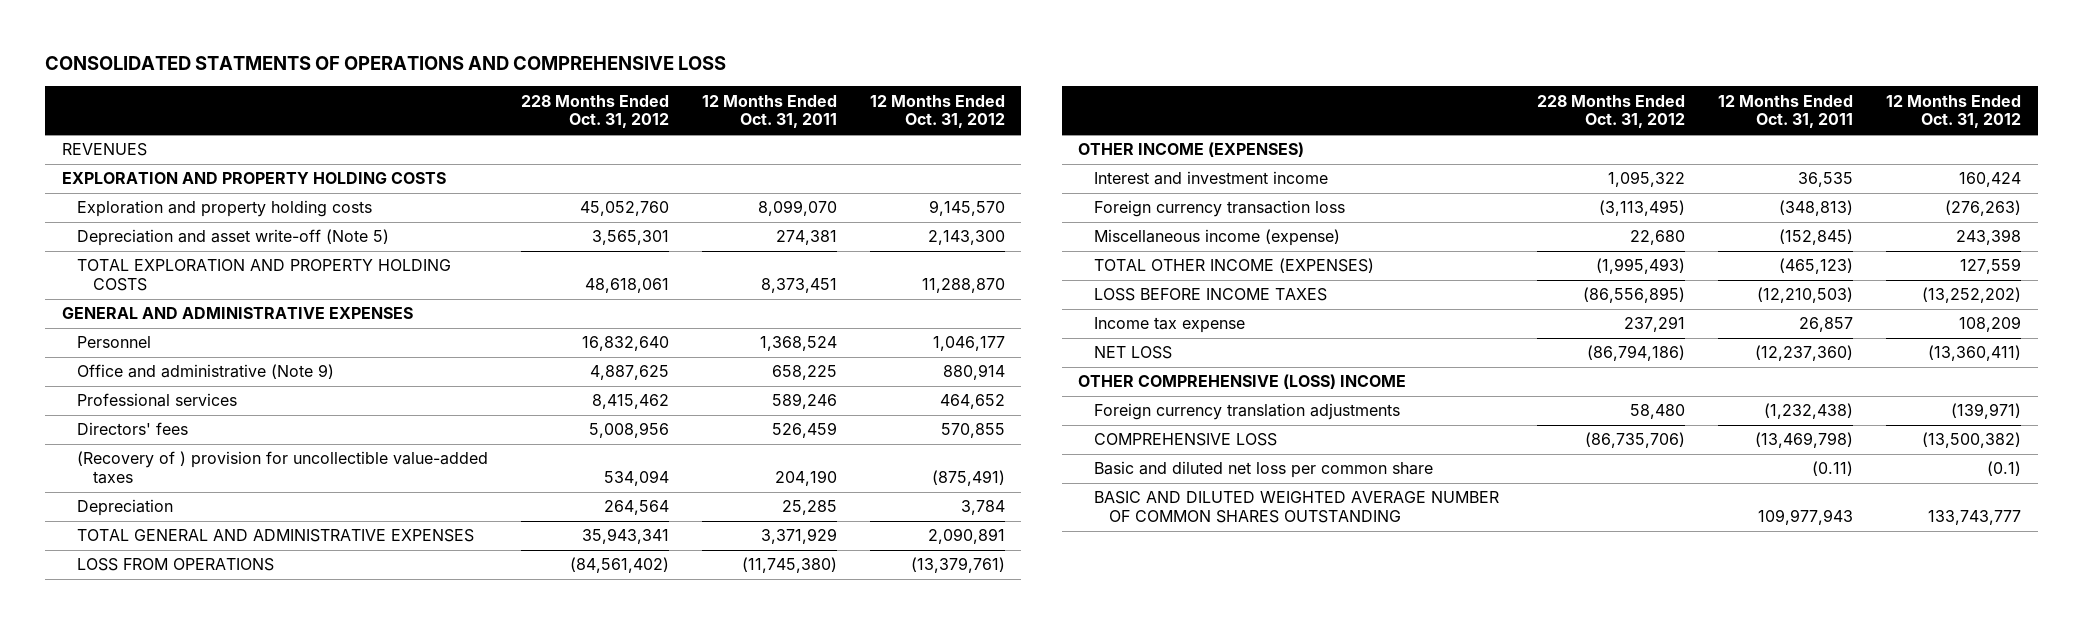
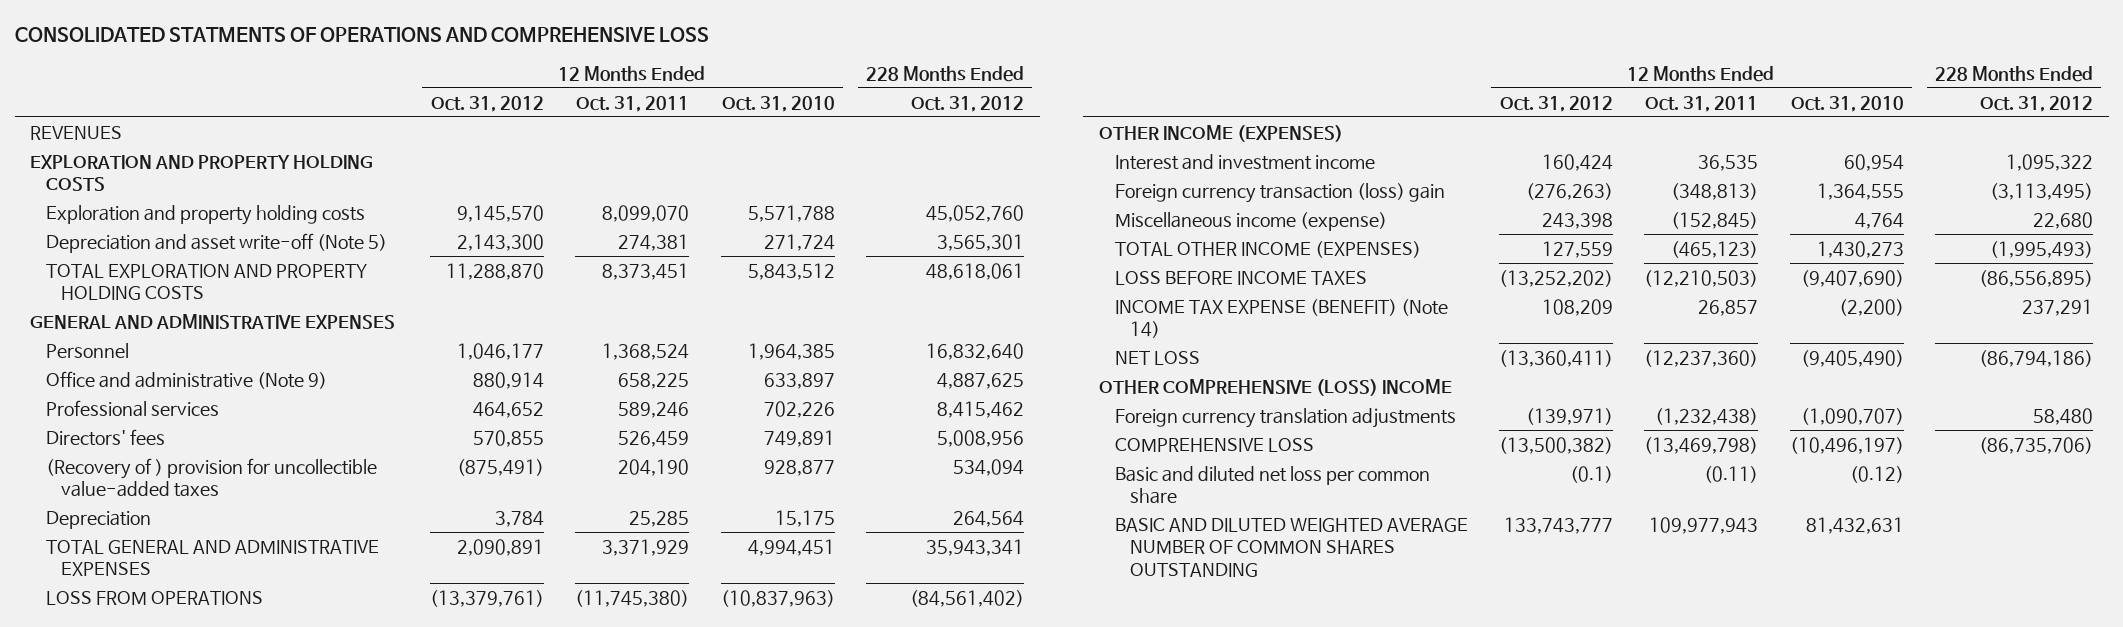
none -> [721,95,835,112] Oct. 31, 2010
[1093,200,1345,218] Foreign currency transaction loss -> [1114,182,1445,203] Foreign currency transaction (loss) gain
[1093,317,1245,334] Income tax expense -> [1114,298,1448,339] INCOME TAX EXPENSE (BENEFIT) (Note 14)

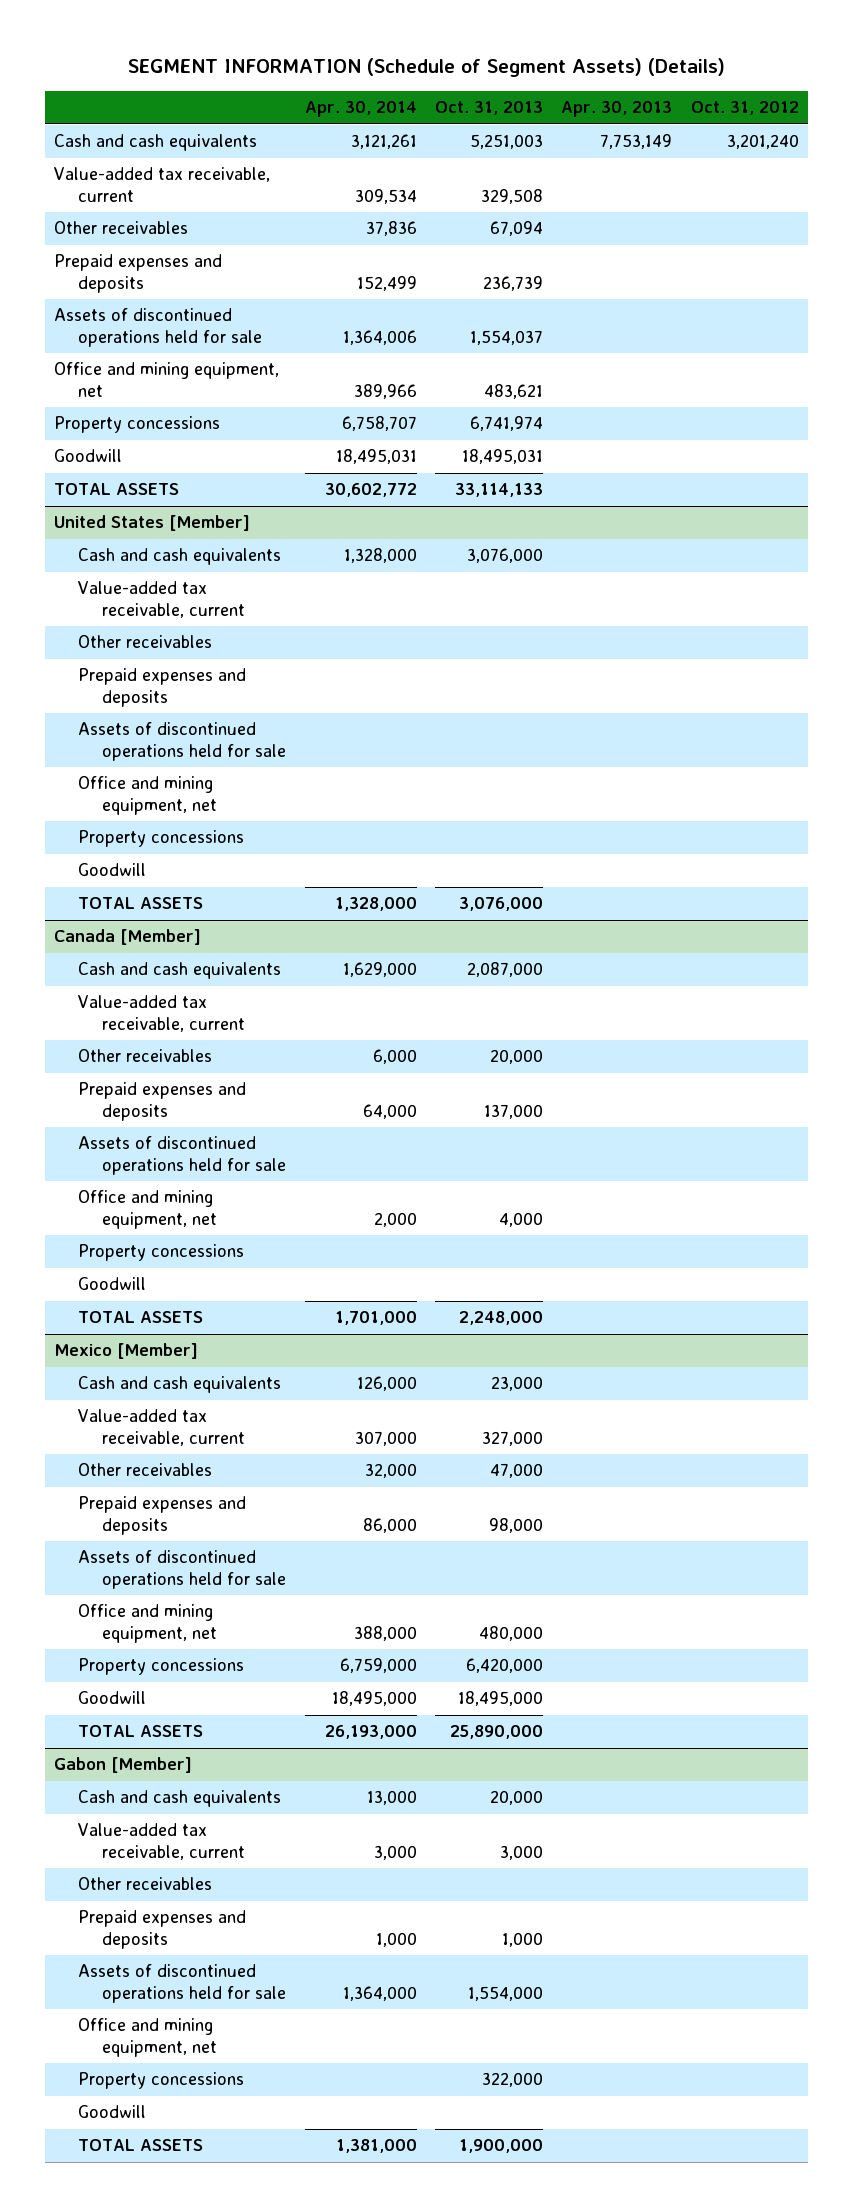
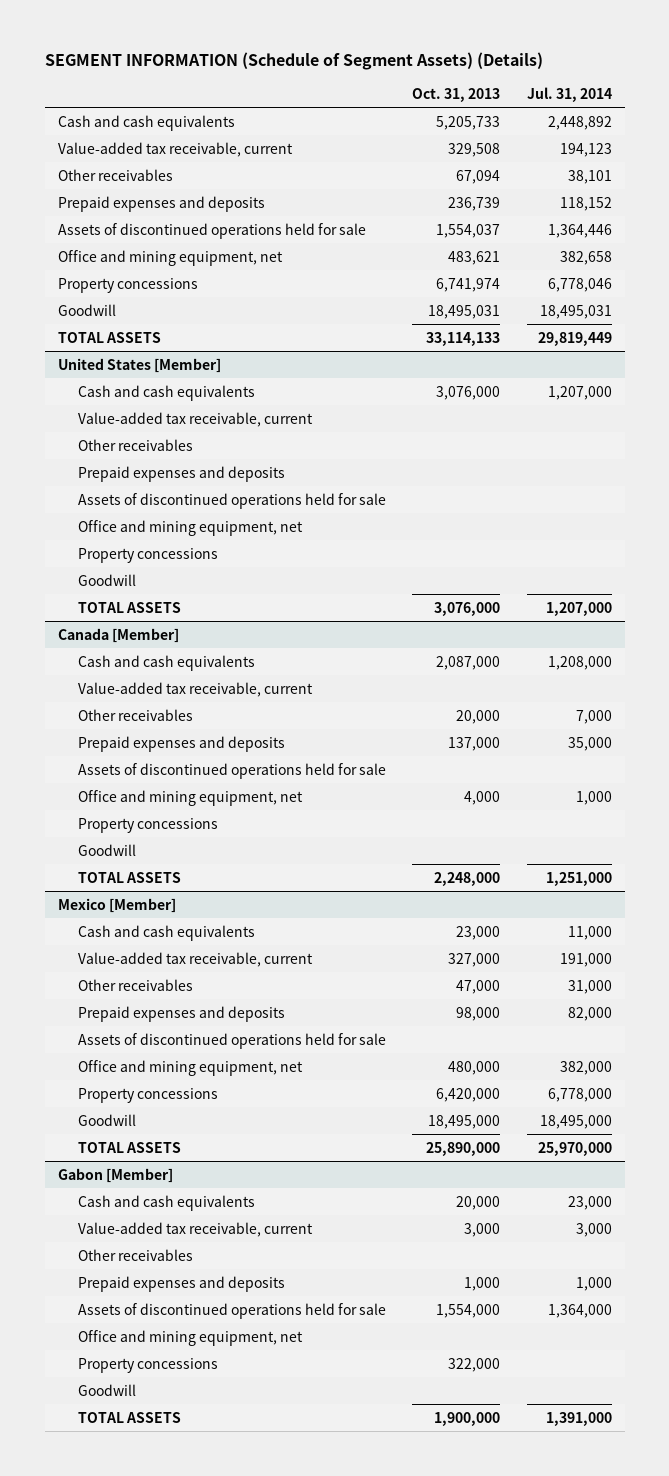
[304,101,417,118] Apr. 30, 2014 -> none
[561,101,673,118] Apr. 30, 2013 -> none
[690,101,799,116] Oct. 31, 2012 -> none
none -> [526,86,612,102] Jul. 31, 2014
[469,134,543,150] 5,251,003 -> [436,115,501,130] 5,205,733

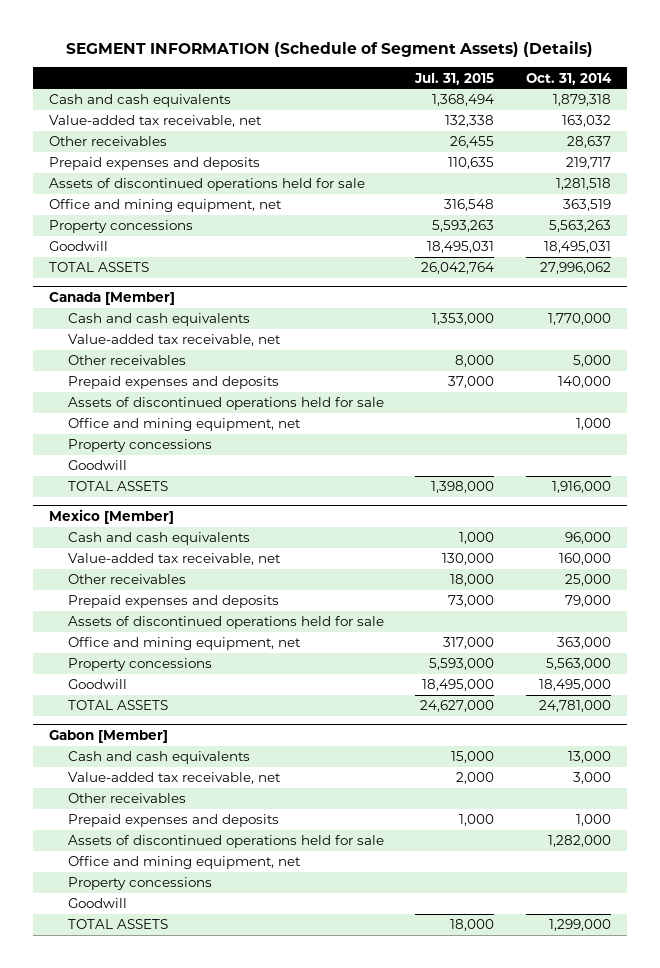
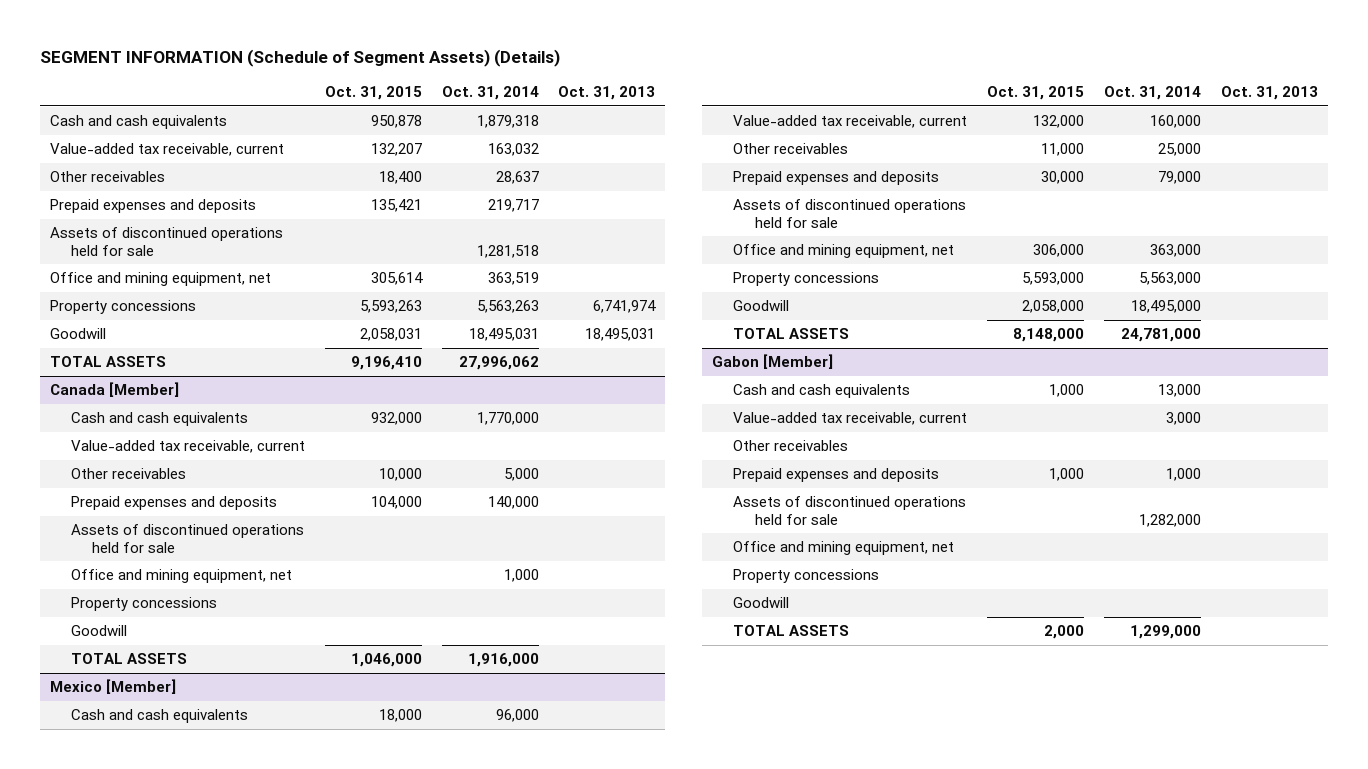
[414,72,495,85] Jul. 31, 2015 -> none
none -> [324,85,422,100] Oct. 31, 2015
none -> [558,85,656,100] Oct. 31, 2013
[48,115,262,128] Value-added tax receivable, net -> [49,143,284,157] Value-added tax receivable, current
[67,334,281,347] Value-added tax receivable, net -> [71,440,306,454] Value-added tax receivable, current
[67,553,281,566] Value-added tax receivable, net -> [733,115,968,129] Value-added tax receivable, current
[67,772,281,785] Value-added tax receivable, net -> [733,412,968,426] Value-added tax receivable, current

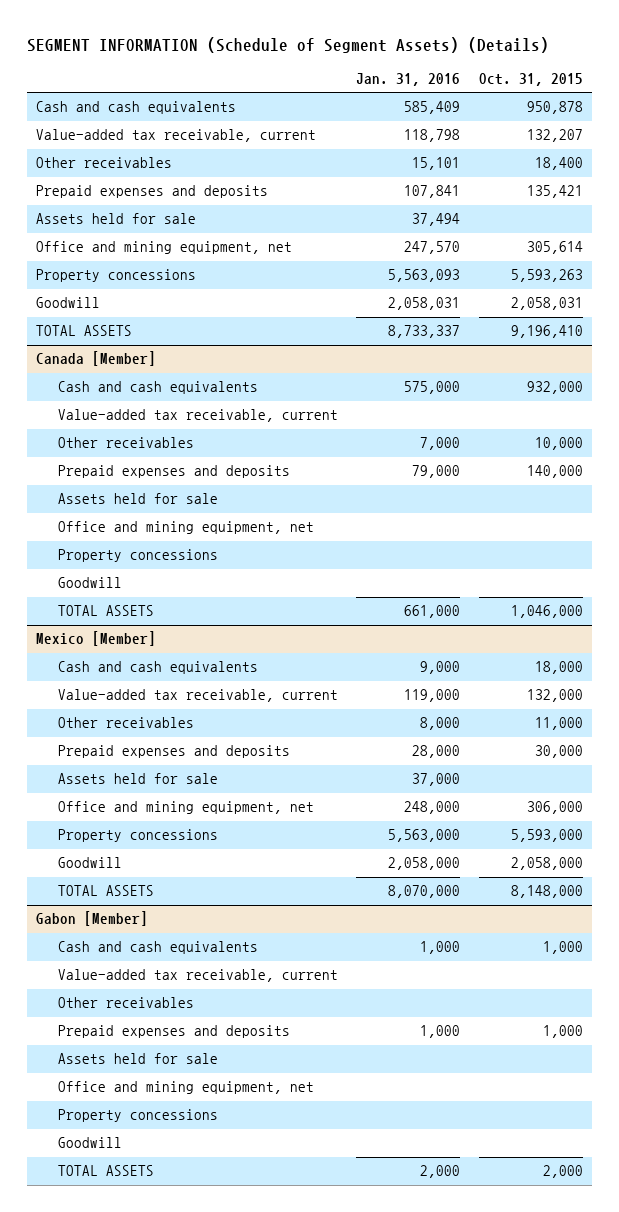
[441,85,539,100] Oct. 31, 2014 -> none
[558,85,656,100] Oct. 31, 2013 -> none
none -> [356,73,461,87] Jan. 31, 2016
[49,227,283,256] Assets of discontinued operations held for sale -> [36,213,197,225] Assets held for sale
[370,496,422,510] 104,000 -> [526,465,583,479] 140,000
[71,524,305,553] Assets of discontinued operations held for sale -> [58,493,219,505] Assets held for sale
[733,199,967,228] Assets of discontinued operations held for sale -> [58,773,219,785] Assets held for sale
[733,496,967,525] Assets of discontinued operations held for sale -> [58,1053,219,1065] Assets held for sale

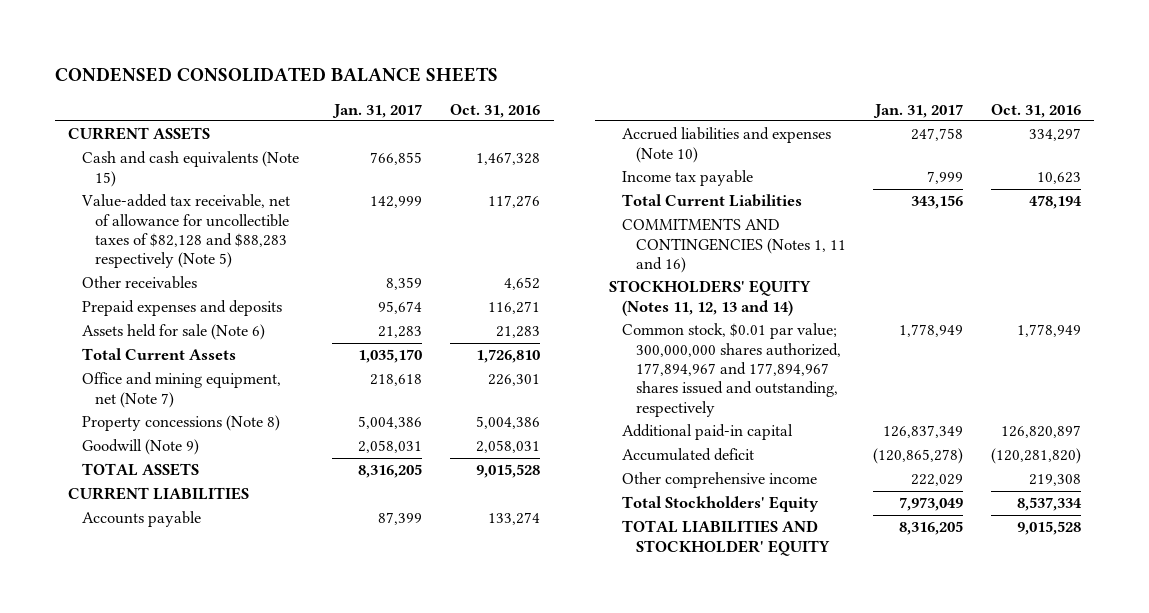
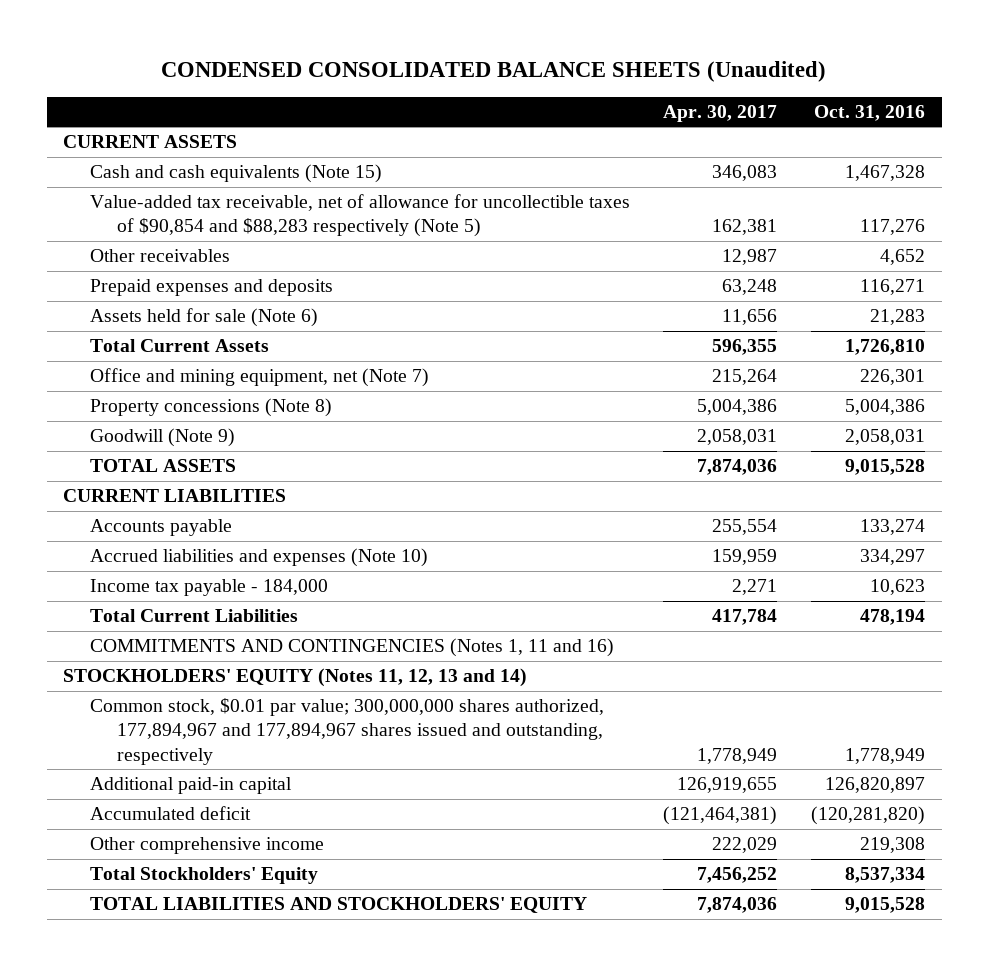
[54,66,498,82] CONDENSED CONSOLIDATED BALANCE SHEETS -> [161,61,827,83] CONDENSED CONSOLIDATED BALANCE SHEETS (Unaudited)
[332,103,423,118] Jan. 31, 2017 -> none
none -> [663,104,778,122] Apr. 30, 2017
[80,194,290,269] Value-added tax receivable, net of allowance for uncollectible taxes of $82,128 and $88,283 respectively (Note 5) -> [89,194,630,238] Value-added tax receivable, net of allowance for uncollectible taxes of $90,854 and $88,283 respectively (Note 5)
[622,170,754,187] Income tax payable -> [89,579,328,597] Income tax payable - 184,000
[622,520,830,556] TOTAL LIABILITIES AND STOCKHOLDER' EQUITY -> [89,897,587,914] TOTAL LIABILITIES AND STOCKHOLDERS' EQUITY

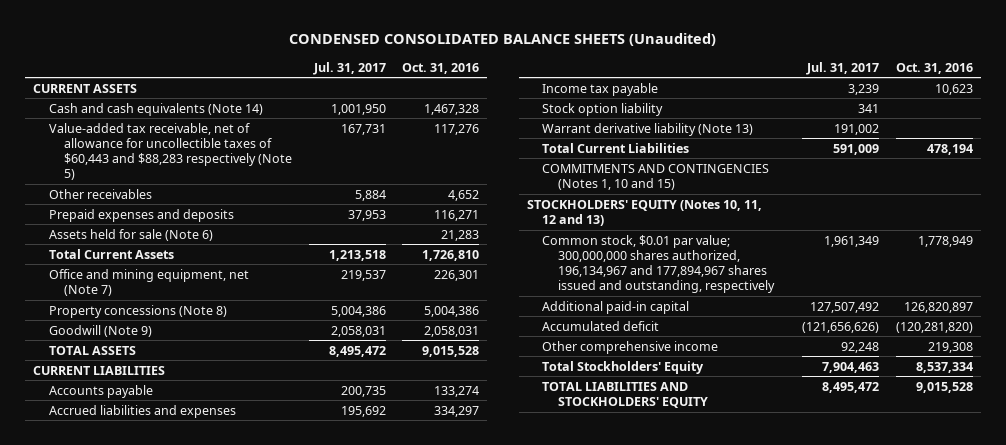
[663,104,778,122] Apr. 30, 2017 -> none
none -> [312,61,386,75] Jul. 31, 2017
[89,164,382,184] Cash and cash equivalents (Note 15) -> [48,102,263,116] Cash and cash equivalents (Note 14)
[89,194,630,238] Value-added tax receivable, net of allowance for uncollectible taxes of $90,854 and $88,283 respectively (Note 5) -> [48,122,293,181] Value-added tax receivable, net of allowance for uncollectible taxes of $60,443 and $88,283 respectively (Note 5)
[89,548,428,568] Accrued liabilities and expenses (Note 10) -> [48,404,236,418] Accrued liabilities and expenses
[89,579,328,597] Income tax payable - 184,000 -> [542,82,659,96] Income tax payable
none -> [542,102,664,116] Stock option liability
none -> [542,122,754,136] Warrant derivative liability (Note 13)
[89,638,614,658] COMMITMENTS AND CONTINGENCIES (Notes 1, 11 and 16) -> [542,163,770,190] COMMITMENTS AND CONTINGENCIES (Notes 1, 10 and 15)
[63,668,528,688] STOCKHOLDERS' EQUITY (Notes 11, 12, 13 and 14) -> [526,199,762,226] STOCKHOLDERS' EQUITY (Notes 10, 11, 12 and 13)
[89,698,604,765] Common stock, $0.01 par value; 300,000,000 shares authorized, 177,894,967 and 177,894,967 shares issued and outstanding, respectively -> [542,234,775,294] Common stock, $0.01 par value; 300,000,000 shares authorized, 196,134,967 and 177,894,967 shares issued and outstanding, respectively

